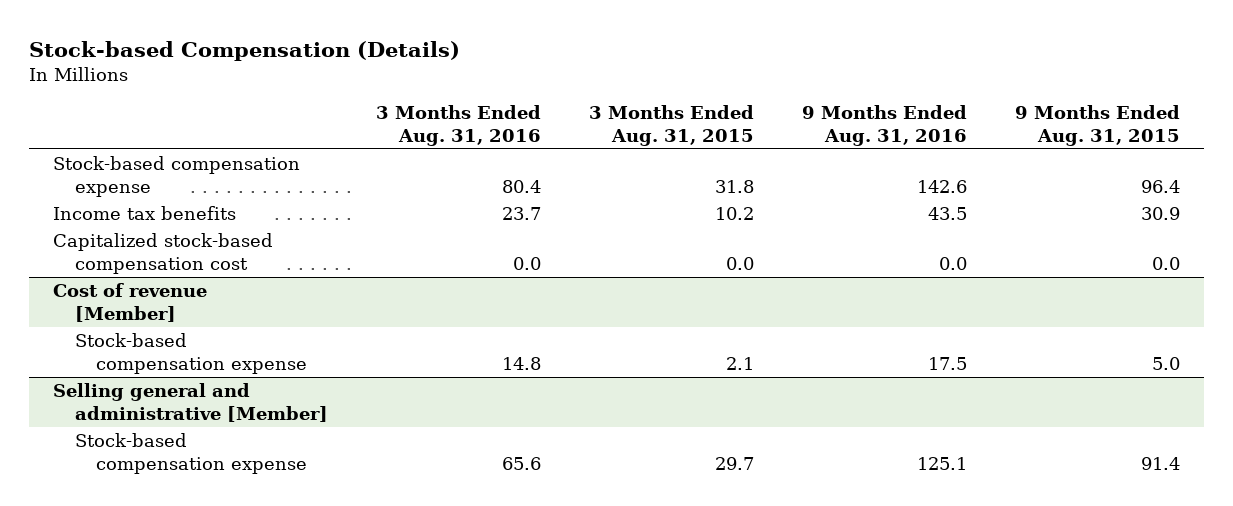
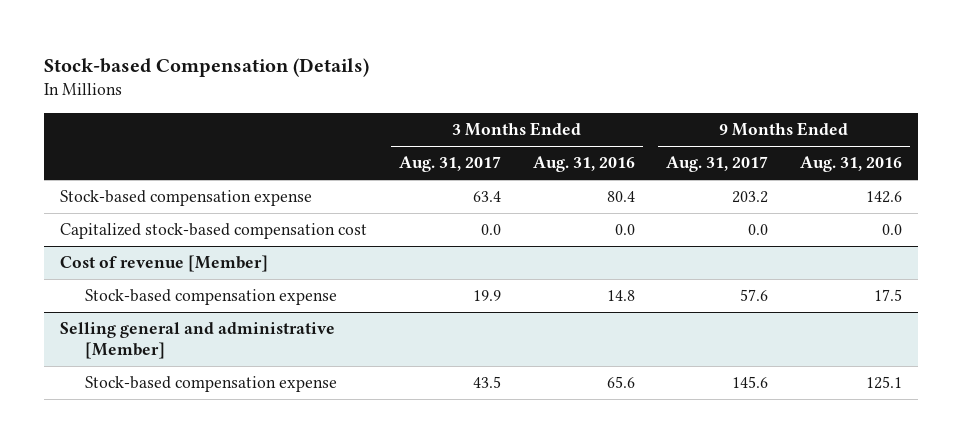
[588,104,754,146] 3 Months Ended Aug. 31, 2015 -> none
[1015,104,1181,146] 9 Months Ended Aug. 31, 2015 -> none
none -> [398,156,501,173] Aug. 31, 2017
none -> [666,156,769,173] Aug. 31, 2017
[53,206,237,221] Income tax benefits -> none

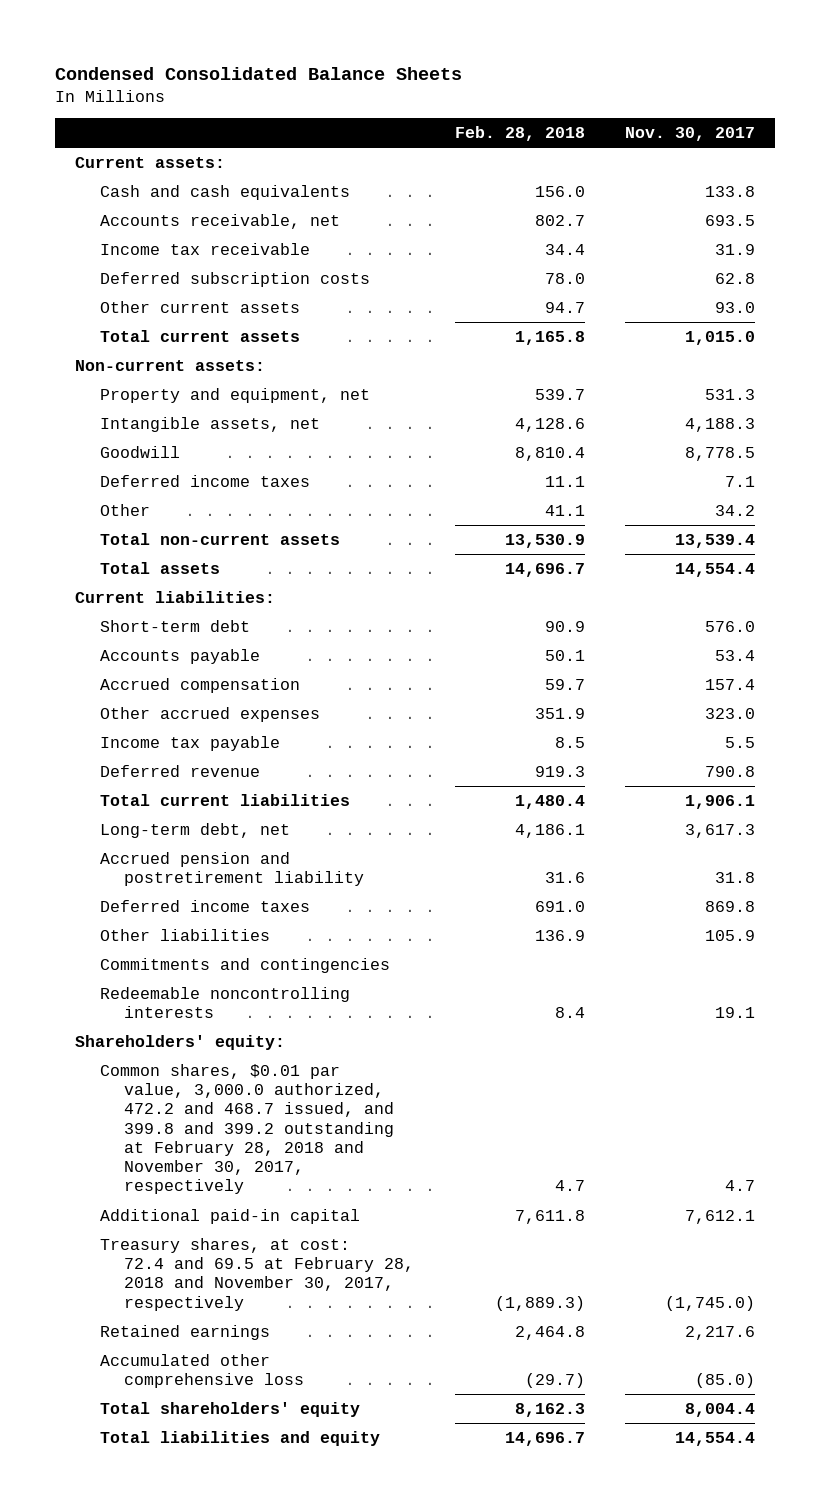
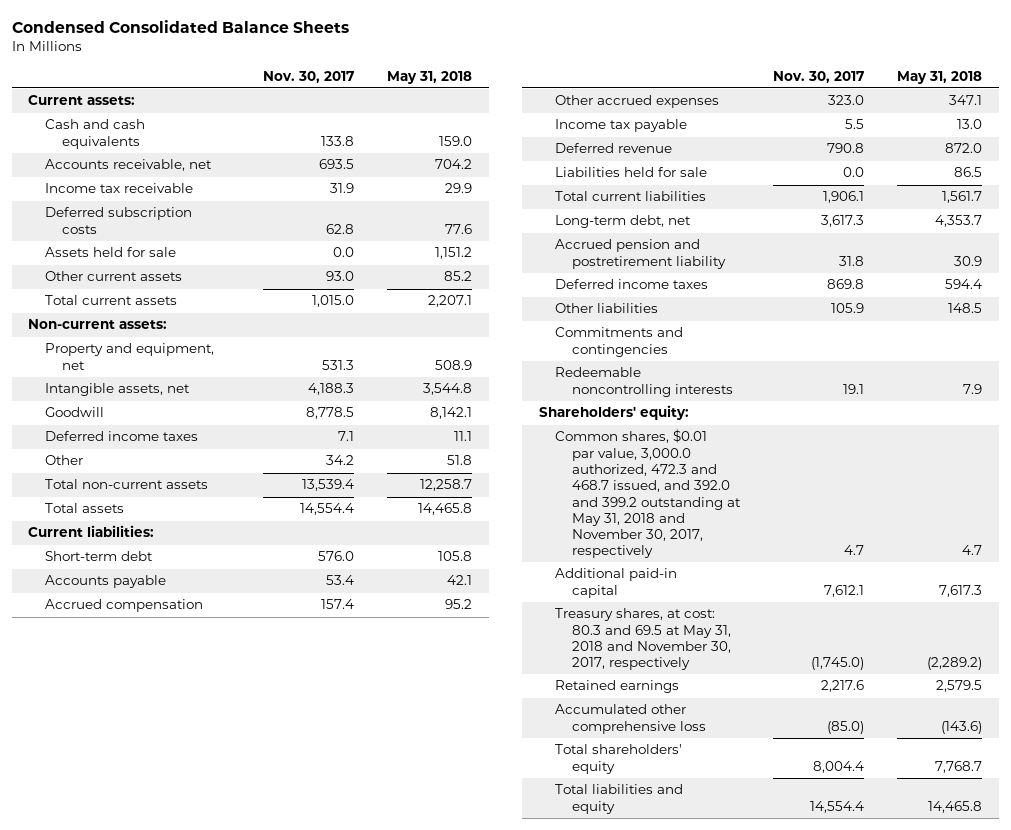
[454,126,585,142] Feb. 28, 2018 -> none
none -> [386,70,472,84] May 31, 2018
none -> [45,247,177,258] Assets held for sale
none -> [555,167,708,178] Liabilities held for sale
[99,1063,395,1195] Common shares, $0.01 par value, 3,000.0 authorized, 472.2 and 468.7 issued, and 399.8 and 399.2 outstanding at February 28, 2018 and November 30, 2017, respectively -> [555,429,742,559] Common shares, $0.01 par value, 3,000.0 authorized, 472.3 and 468.7 issued, and 392.0 and 399.2 outstanding at May 31, 2018 and November 30, 2017, respectively
[99,1237,415,1311] Treasury shares, at cost: 72.4 and 69.5 at February 28, 2018 and November 30, 2017, respectively -> [555,608,732,671] Treasury shares, at cost: 80.3 and 69.5 at May 31, 2018 and November 30, 2017, respectively

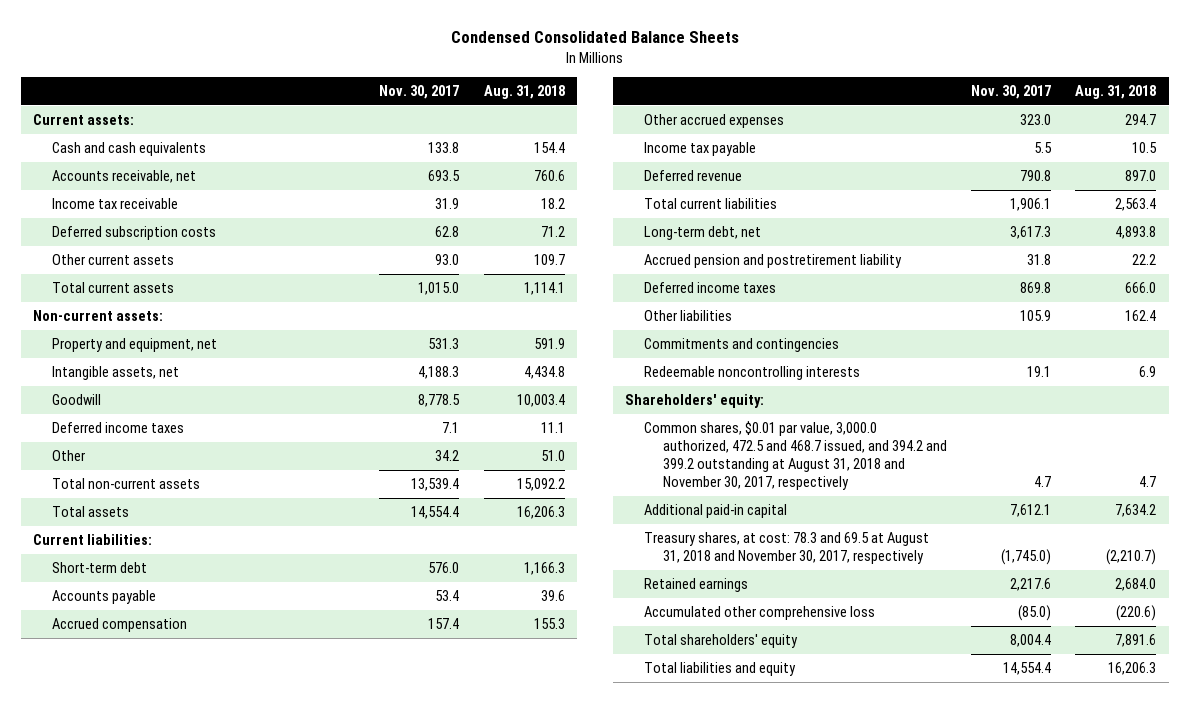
[386,70,472,84] May 31, 2018 -> none
none -> [483,85,565,100] Aug. 31, 2018
[45,247,177,258] Assets held for sale -> none
[555,167,708,178] Liabilities held for sale -> none
[555,429,742,559] Common shares, $0.01 par value, 3,000.0 authorized, 472.3 and 468.7 issued, and 392.0 and 399.2 outstanding at May 31, 2018 and November 30, 2017, respectively -> [643,420,947,491] Common shares, $0.01 par value, 3,000.0 authorized, 472.5 and 468.7 issued, and 394.2 and 399.2 outstanding at August 31, 2018 and November 30, 2017, respectively
[555,608,732,671] Treasury shares, at cost: 80.3 and 69.5 at May 31, 2018 and November 30, 2017, respectively -> [643,531,929,565] Treasury shares, at cost: 78.3 and 69.5 at August 31, 2018 and November 30, 2017, respectively

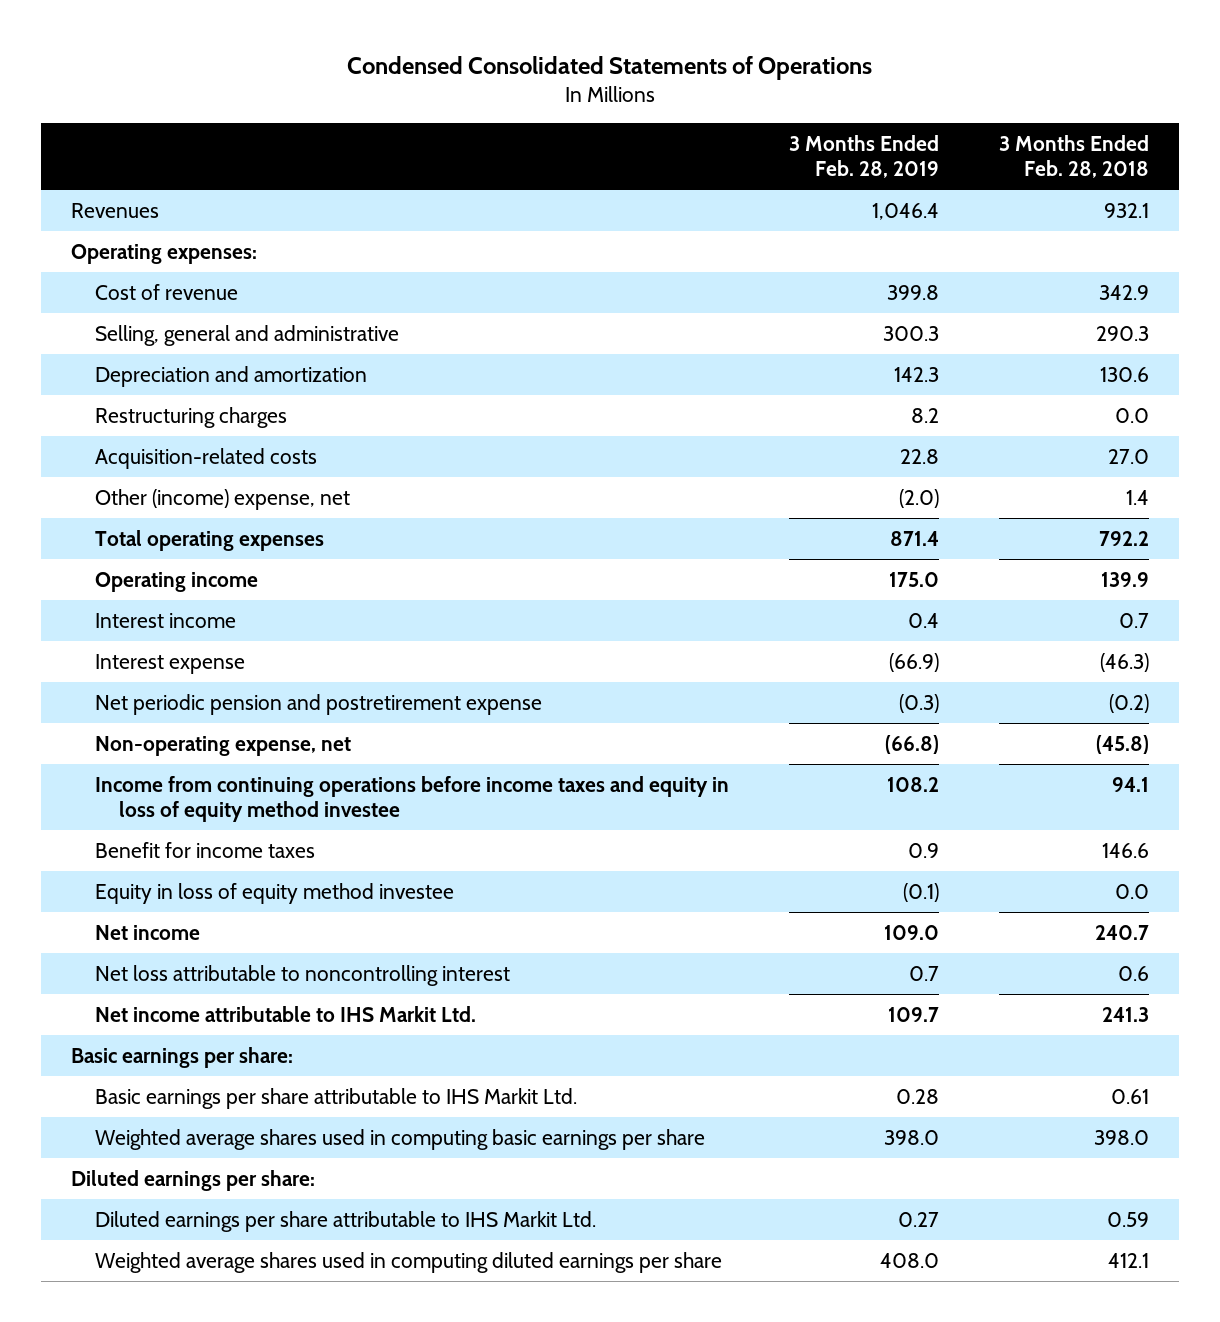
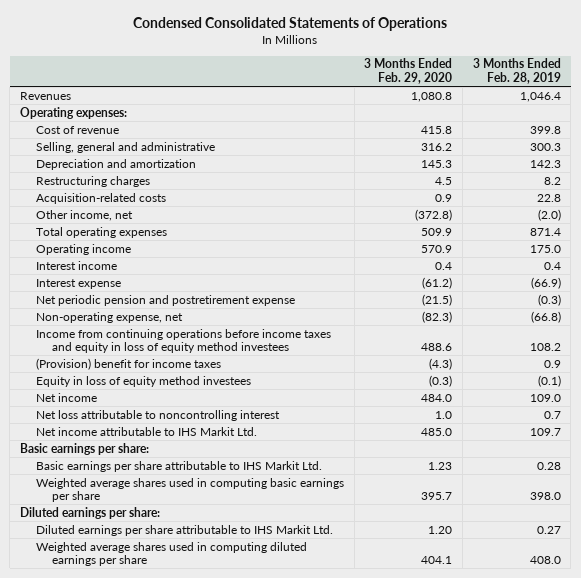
[999,135,1150,179] 3 Months Ended Feb. 28, 2018 -> none
none -> [364,58,453,85] 3 Months Ended Feb. 29, 2020
[95,488,351,510] Other (income) expense, net -> [35,209,133,221] Other income, net
[95,775,730,822] Income from continuing operations before income taxes and equity in loss of equity method investee -> [35,328,331,354] Income from continuing operations before income taxes and equity in loss of equity method investees
[95,841,316,858] Benefit for income taxes -> [35,357,221,370] (Provision) benefit for income taxes
[95,882,455,904] Equity in loss of equity method investee -> [35,375,251,387] Equity in loss of equity method investees

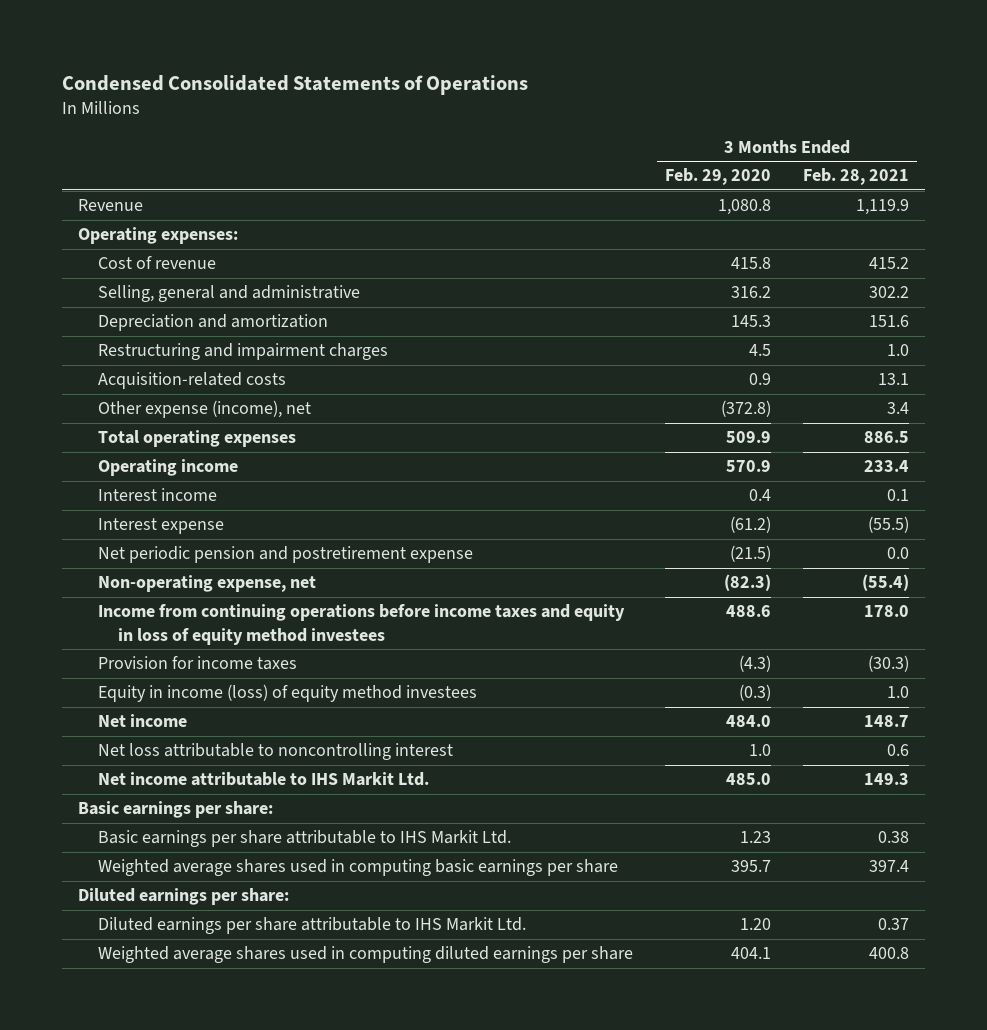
[472,58,561,85] 3 Months Ended Feb. 28, 2019 -> none
none -> [803,168,910,186] Feb. 28, 2021
[20,91,72,100] Revenues -> [78,199,144,212] Revenue
[35,175,150,187] Restructuring charges -> [98,343,389,361] Restructuring and impairment charges
[35,209,133,221] Other income, net -> [98,400,312,419] Other expense (income), net
[35,357,221,370] (Provision) benefit for income taxes -> [98,656,298,671] Provision for income taxes
[35,375,251,387] Equity in loss of equity method investees -> [98,684,478,703] Equity in income (loss) of equity method investees

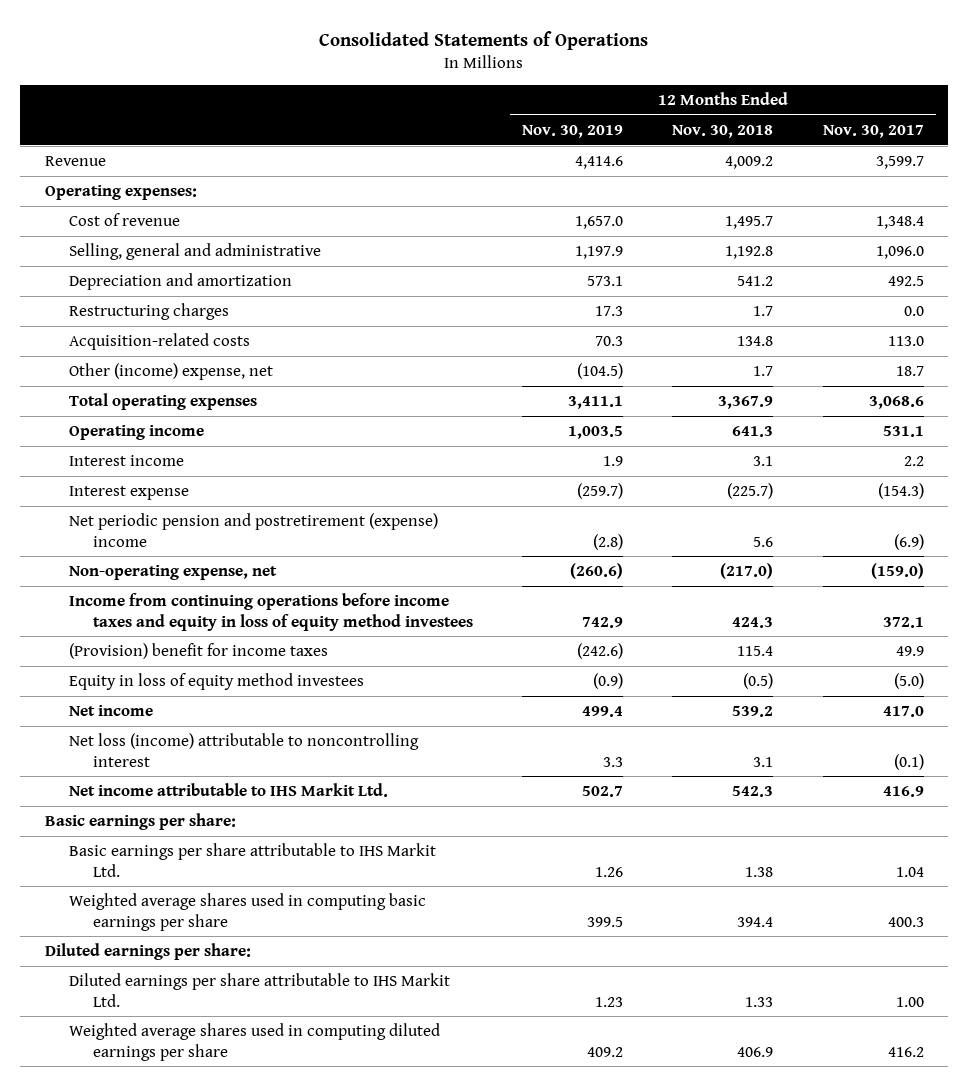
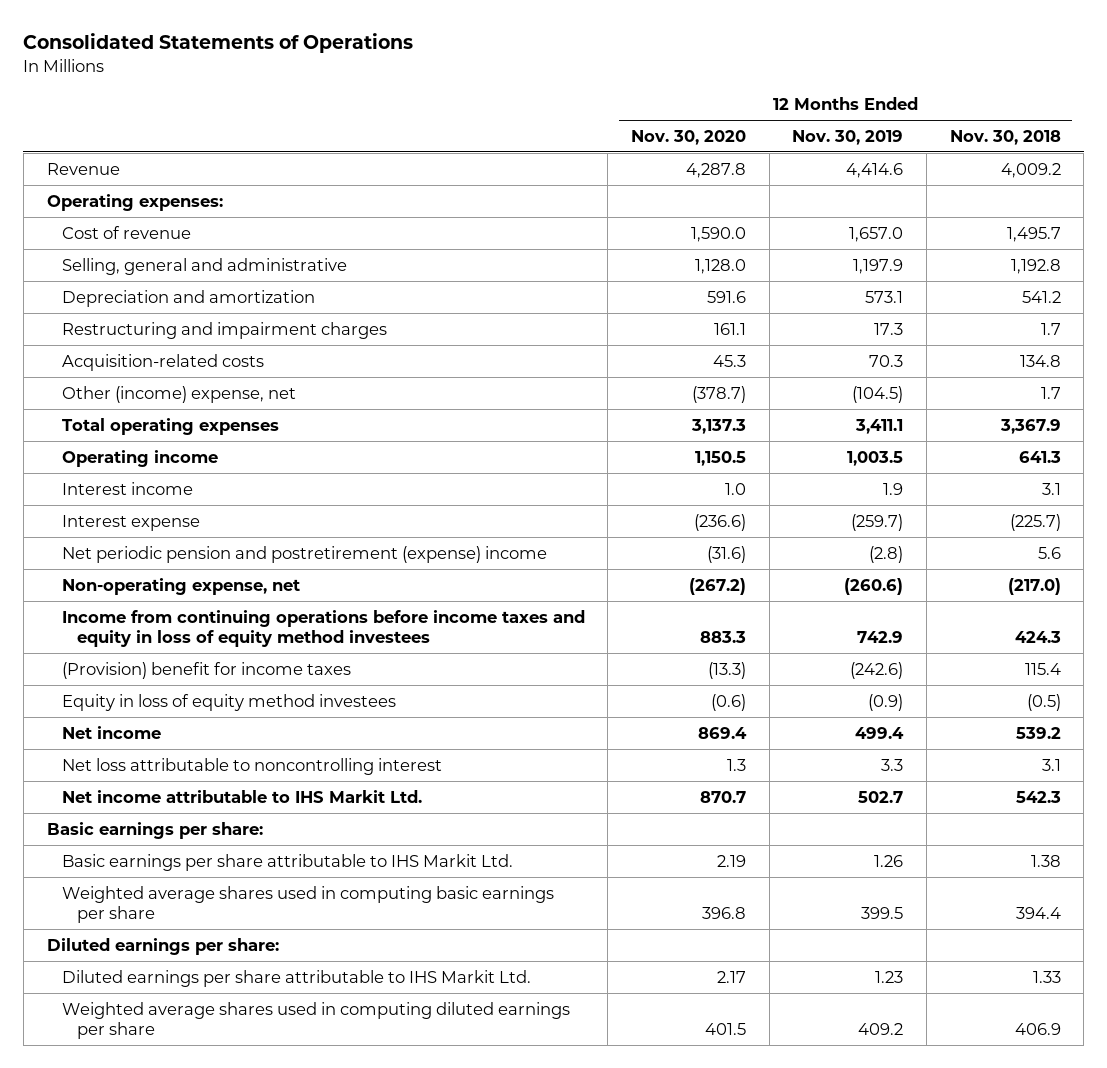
[822,124,924,138] Nov. 30, 2017 -> none
none -> [631,129,747,145] Nov. 30, 2020
[68,303,229,321] Restructuring charges -> [61,321,387,339] Restructuring and impairment charges
[68,733,419,767] Net loss (income) attributable to noncontrolling interest -> [61,757,442,775] Net loss attributable to noncontrolling interest

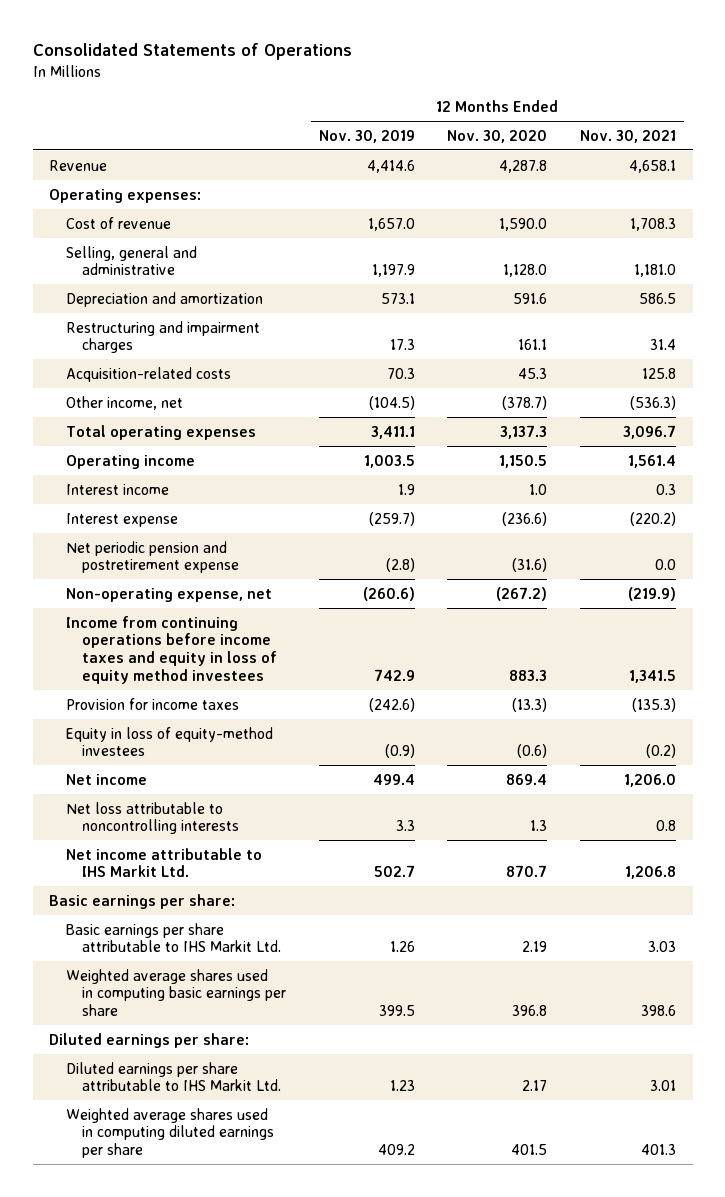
[949,129,1061,145] Nov. 30, 2018 -> none
none -> [580,129,677,143] Nov. 30, 2021
[61,385,296,403] Other (income) expense, net -> [65,395,183,410] Other income, net
[61,545,547,563] Net periodic pension and postretirement (expense) income -> [65,540,240,574] Net periodic pension and postretirement expense
[61,661,351,679] (Provision) benefit for income taxes -> [65,697,239,710] Provision for income taxes
[61,693,396,711] Equity in loss of equity method investees -> [65,726,273,757] Equity in loss of equity-method investees
[61,757,442,775] Net loss attributable to noncontrolling interest -> [65,801,240,835] Net loss attributable to noncontrolling interests

